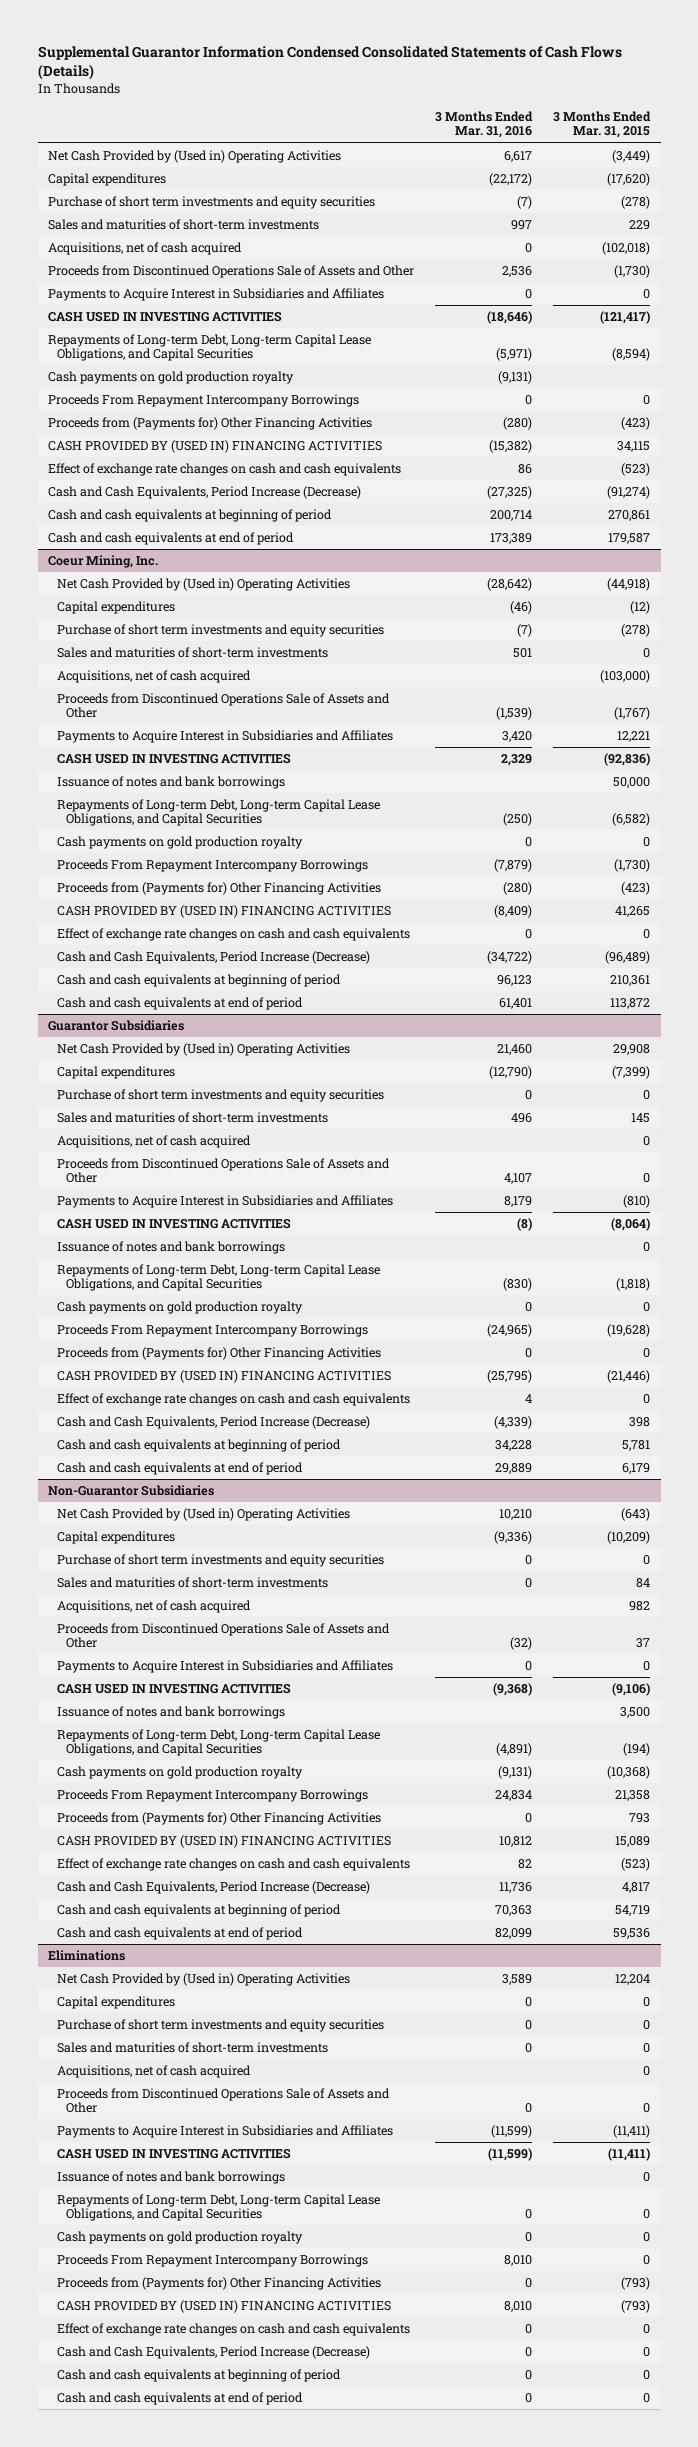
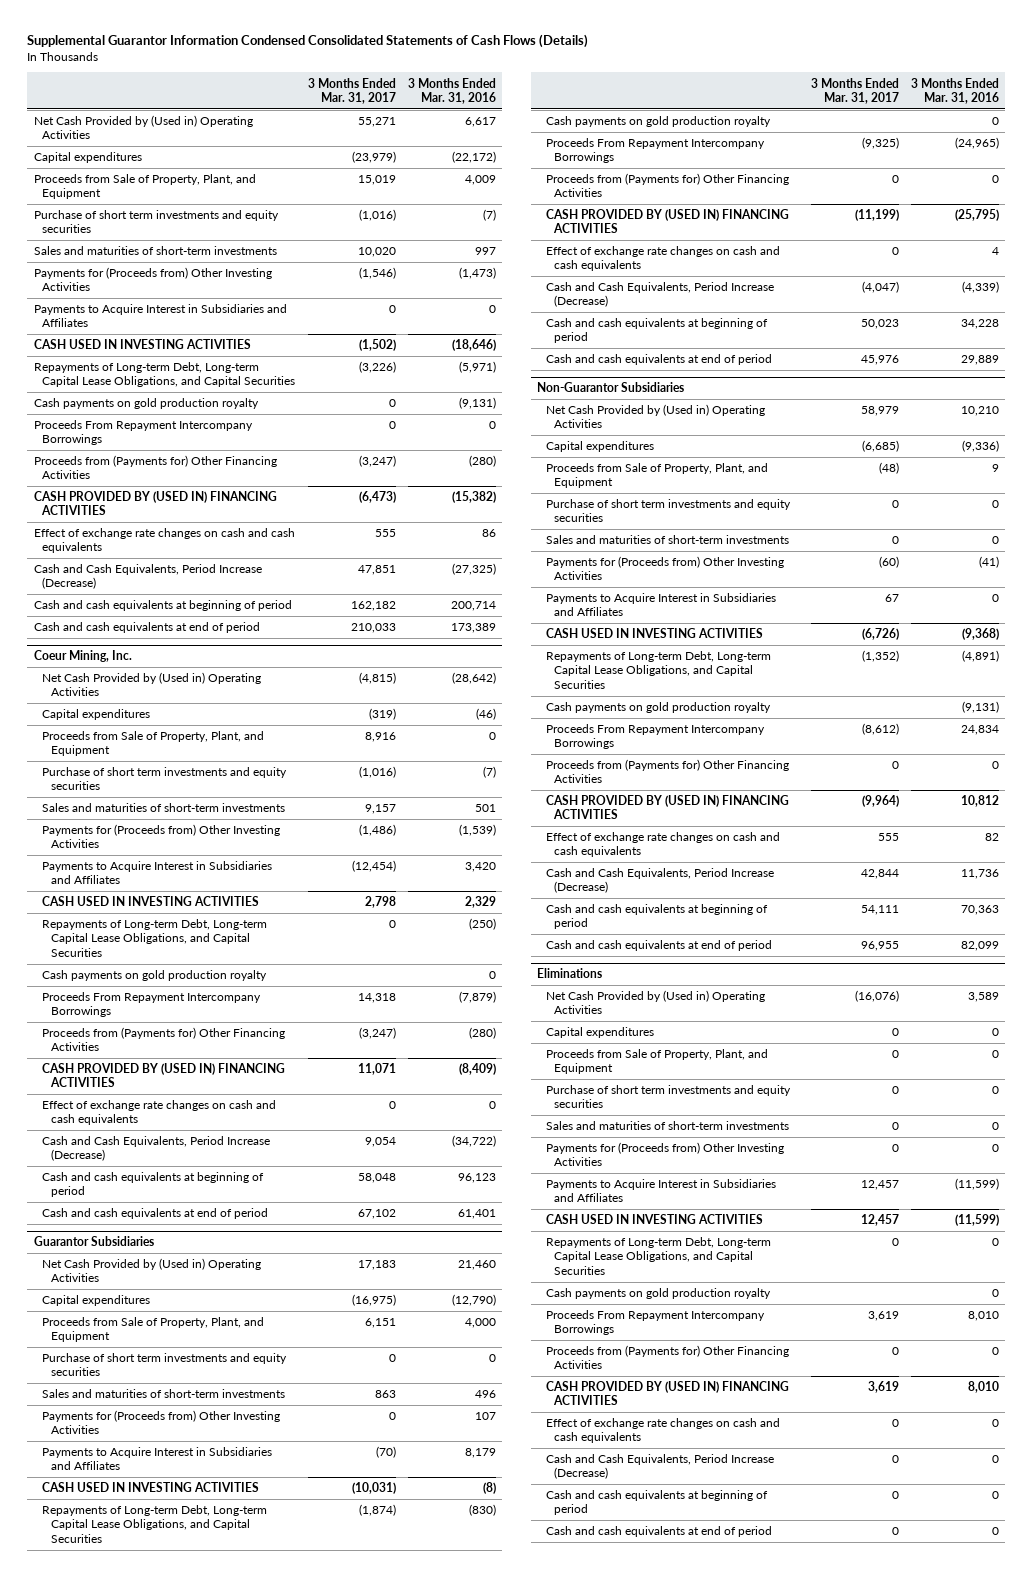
[553,111,652,139] 3 Months Ended Mar. 31, 2015 -> none
none -> [307,77,396,104] 3 Months Ended Mar. 31, 2017
none -> [33,174,256,200] Proceeds from Sale of Property, Plant, and Equipment
[48,242,243,256] Acquisitions, net of cash acquired -> none
[48,265,415,279] Proceeds from Discontinued Operations Sale of Assets and Other -> [33,267,272,292] Payments for (Proceeds from) Other Investing Activities
[502,266,533,278] 2,536 -> [458,267,496,280] (1,473)
none -> [42,731,265,757] Proceeds from Sale of Property, Plant, and Equipment
[57,670,252,684] Acquisitions, net of cash acquired -> none
[57,693,391,719] Proceeds from Discontinued Operations Sale of Assets and Other -> [42,824,281,849] Payments for (Proceeds from) Other Investing Activities
[57,776,286,790] Issuance of notes and bank borrowings -> none
none -> [42,1317,265,1343] Proceeds from Sale of Property, Plant, and Equipment
[57,1135,252,1149] Acquisitions, net of cash acquired -> none
[57,1158,391,1184] Proceeds from Discontinued Operations Sale of Assets and Other -> [42,1410,281,1435] Payments for (Proceeds from) Other Investing Activities
[504,1173,533,1185] 4,107 -> [474,1412,496,1421] 107
[57,1241,286,1255] Issuance of notes and bank borrowings -> none
none -> [545,463,768,489] Proceeds from Sale of Property, Plant, and Equipment
[57,1600,252,1614] Acquisitions, net of cash acquired -> none
[57,1623,391,1649] Proceeds from Discontinued Operations Sale of Assets and Other -> [545,556,784,581] Payments for (Proceeds from) Other Investing Activities
[510,1637,533,1651] (32) -> [979,556,1000,569] (41)
[57,1706,286,1720] Issuance of notes and bank borrowings -> none
none -> [545,1049,768,1075] Proceeds from Sale of Property, Plant, and Equipment
[57,2065,252,2079] Acquisitions, net of cash acquired -> none
[57,2088,391,2114] Proceeds from Discontinued Operations Sale of Assets and Other -> [545,1142,784,1167] Payments for (Proceeds from) Other Investing Activities
[57,2171,286,2185] Issuance of notes and bank borrowings -> none

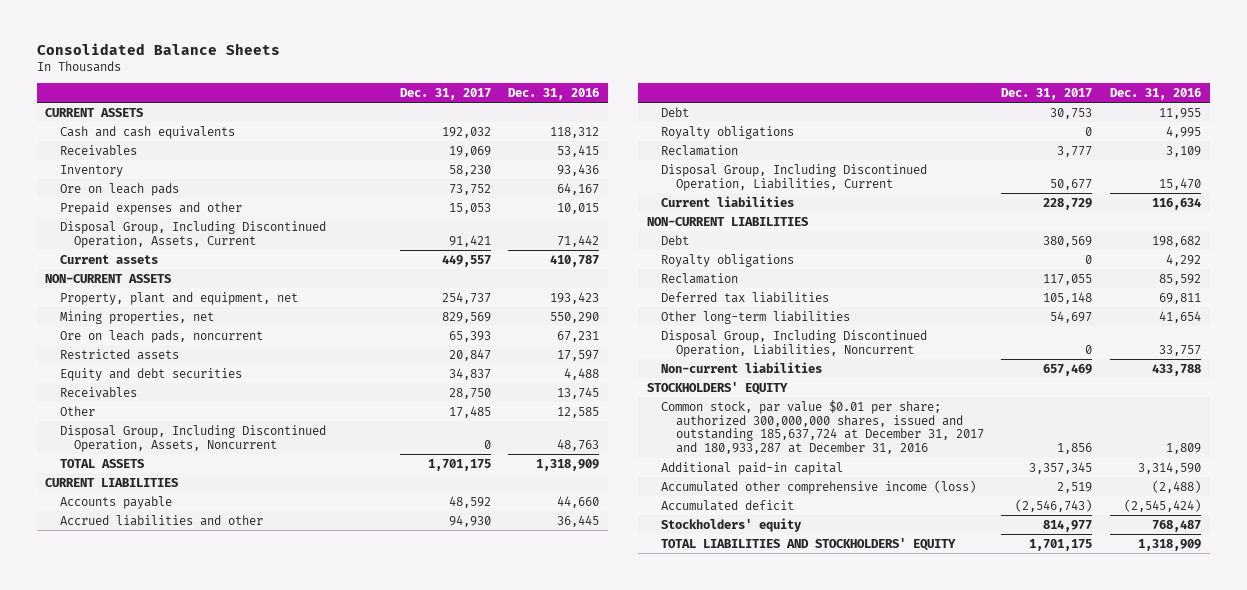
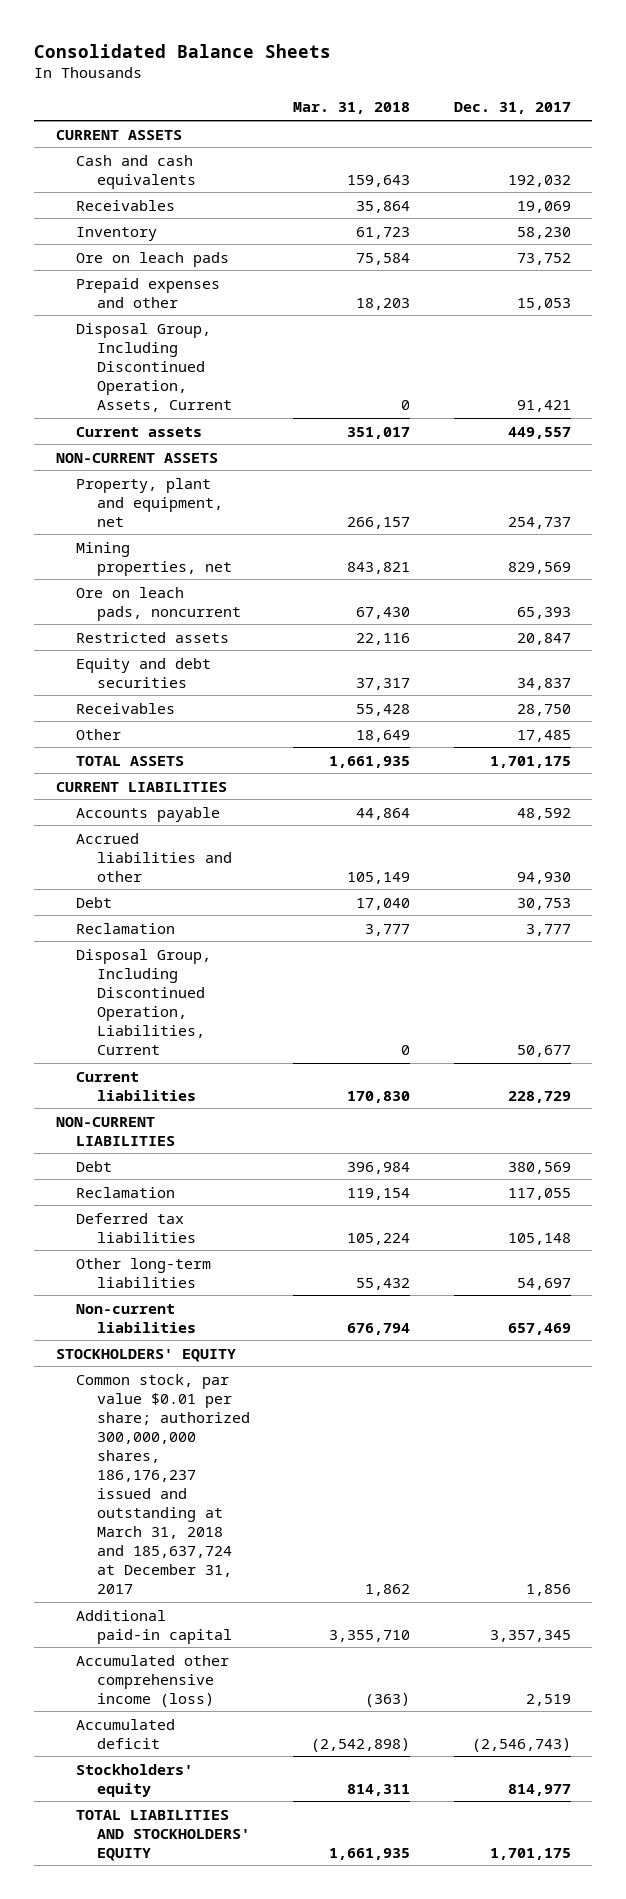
[508,88,600,101] Dec. 31, 2016 -> none
none -> [293,102,411,115] Mar. 31, 2018
[59,424,326,452] Disposal Group, Including Discontinued Operation, Assets, Noncurrent -> none
[661,125,795,139] Royalty obligations -> none
[661,253,795,267] Royalty obligations -> none
[661,329,928,357] Disposal Group, Including Discontinued Operation, Liabilities, Noncurrent -> none
[661,399,984,455] Common stock, par value $0.01 per share; authorized 300,000,000 shares, issued and outstanding 185,637,724 at December 31, 2017 and 180,933,287 at December 31, 2016 -> [76,1373,250,1594] Common stock, par value $0.01 per share; authorized 300,000,000 shares, 186,176,237 issued and outstanding at March 31, 2018 and 185,637,724 at December 31, 2017

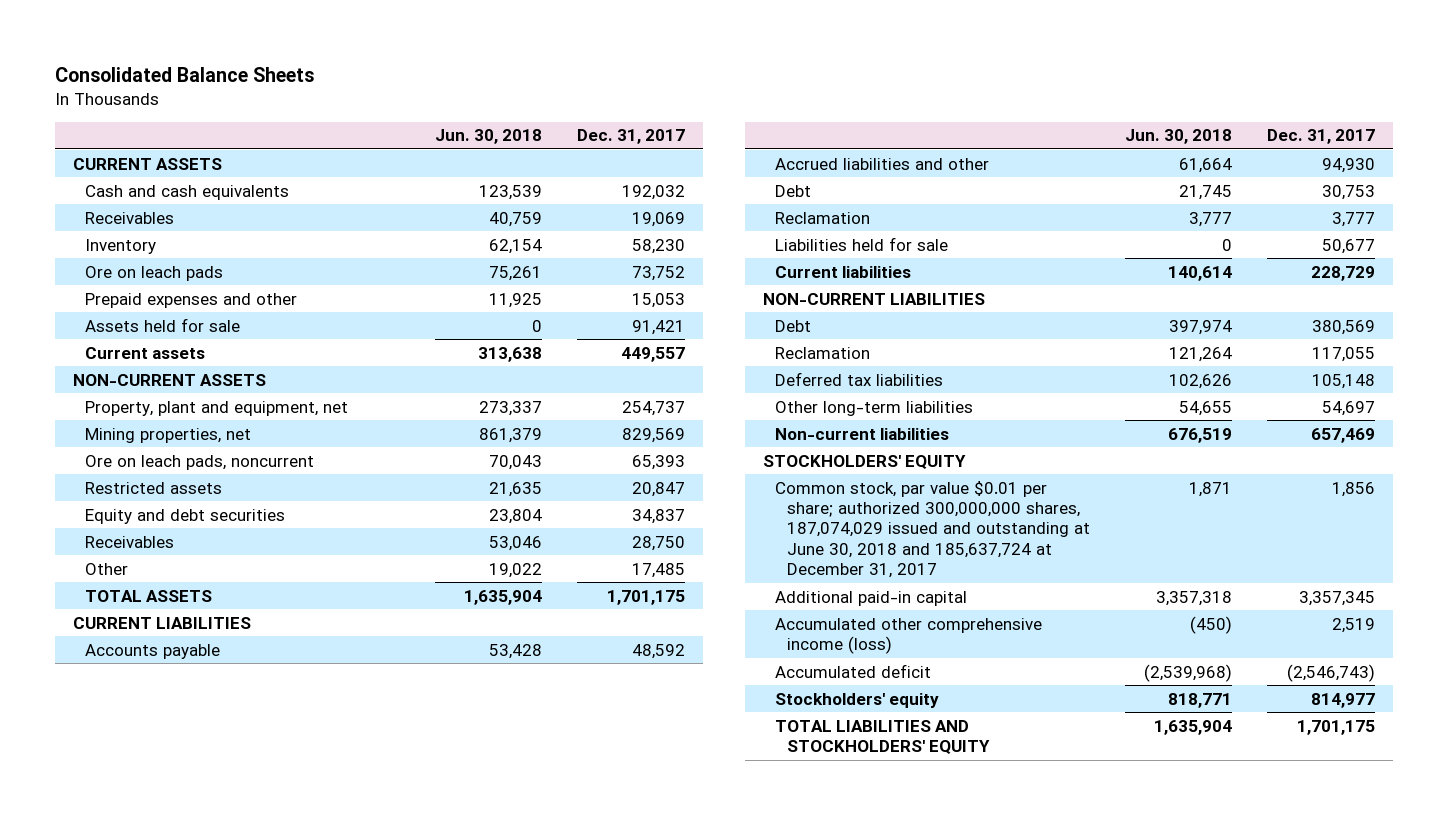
[293,102,411,115] Mar. 31, 2018 -> none
none -> [435,129,543,145] Jun. 30, 2018
[76,322,232,412] Disposal Group, Including Discontinued Operation, Assets, Current -> [85,317,241,332] Assets held for sale
[76,948,212,1055] Disposal Group, Including Discontinued Operation, Liabilities, Current -> [775,236,949,251] Liabilities held for sale
[76,1373,250,1594] Common stock, par value $0.01 per share; authorized 300,000,000 shares, 186,176,237 issued and outstanding at March 31, 2018 and 185,637,724 at December 31, 2017 -> [775,480,1091,579] Common stock, par value $0.01 per share; authorized 300,000,000 shares, 187,074,029 issued and outstanding at June 30, 2018 and 185,637,724 at December 31, 2017

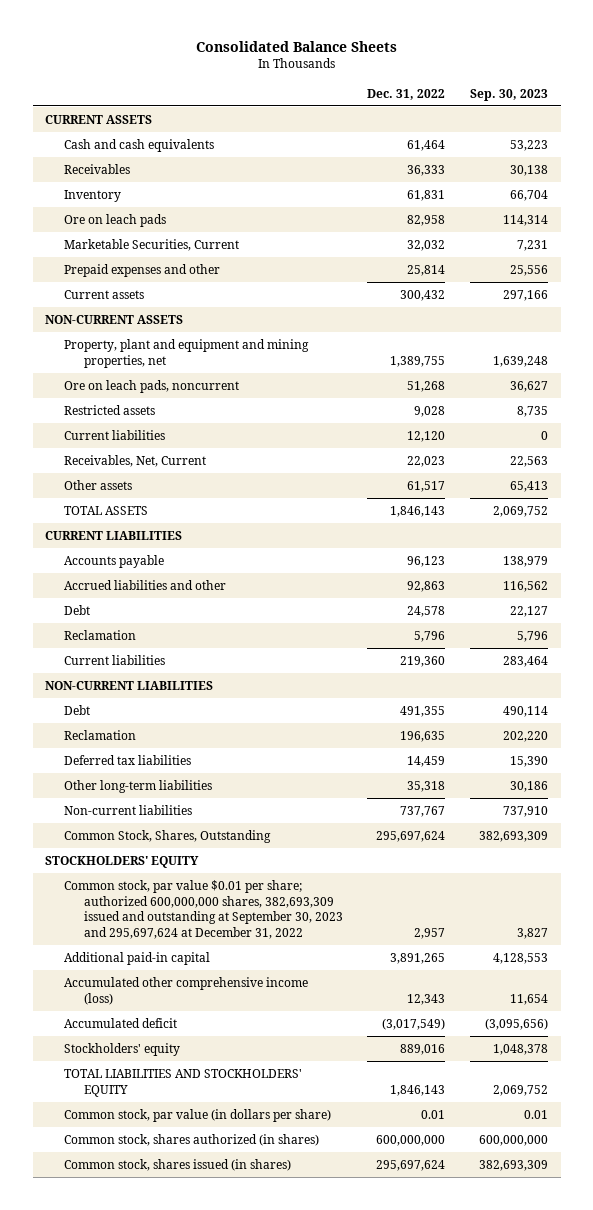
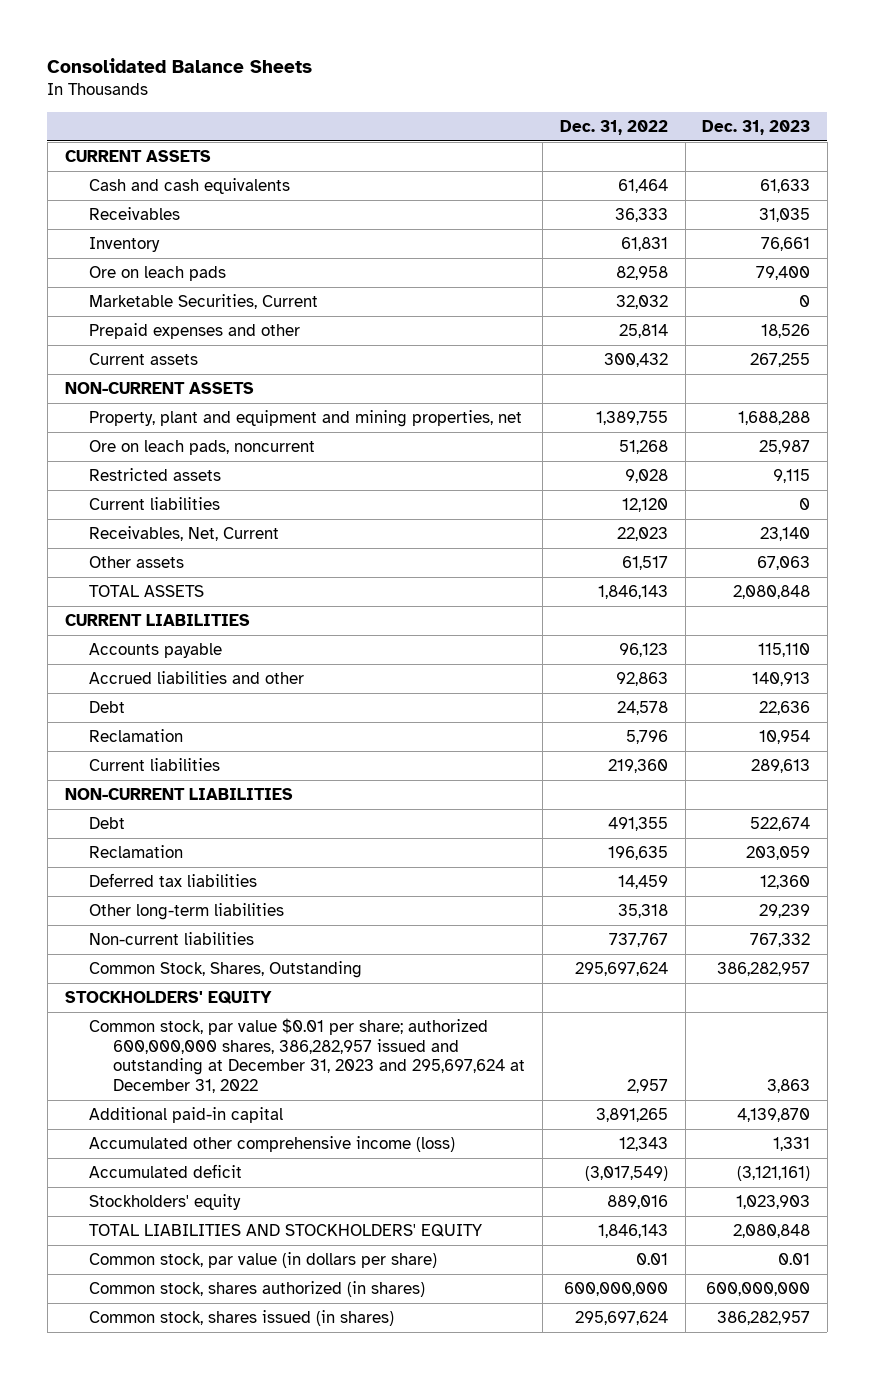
[470,88,549,101] Sep. 30, 2023 -> none
none -> [702,119,811,135] Dec. 31, 2023
[64,880,343,940] Common stock, par value $0.01 per share; authorized 600,000,000 shares, 382,693,309 issued and outstanding at September 30, 2023 and 295,697,624 at December 31, 2022 -> [88,1018,526,1093] Common stock, par value $0.01 per share; authorized 600,000,000 shares, 386,282,957 issued and outstanding at December 31, 2023 and 295,697,624 at December 31, 2022

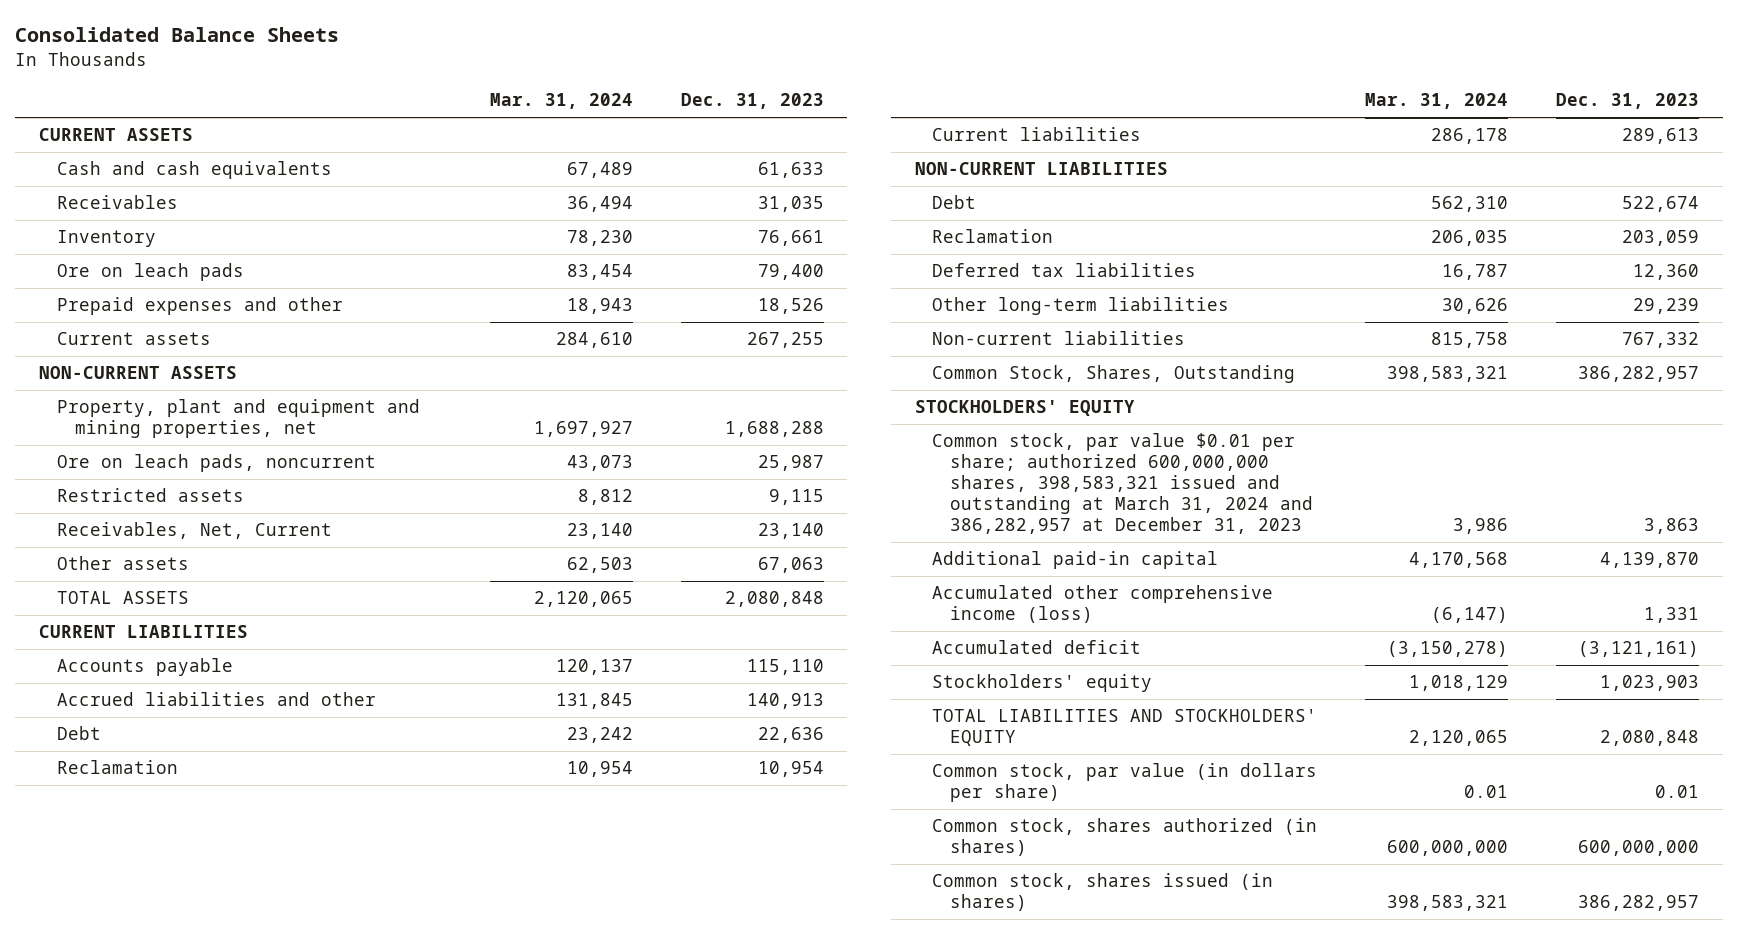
[559,119,668,135] Dec. 31, 2022 -> none
none -> [489,93,633,110] Mar. 31, 2024
[88,294,318,310] Marketable Securities, Current -> none
[88,497,220,511] Current liabilities -> none
[88,1018,526,1093] Common stock, par value $0.01 per share; authorized 600,000,000 shares, 386,282,957 issued and outstanding at December 31, 2023 and 295,697,624 at December 31, 2022 -> [932,433,1313,535] Common stock, par value $0.01 per share; authorized 600,000,000 shares, 398,583,321 issued and outstanding at March 31, 2024 and 386,282,957 at December 31, 2023

